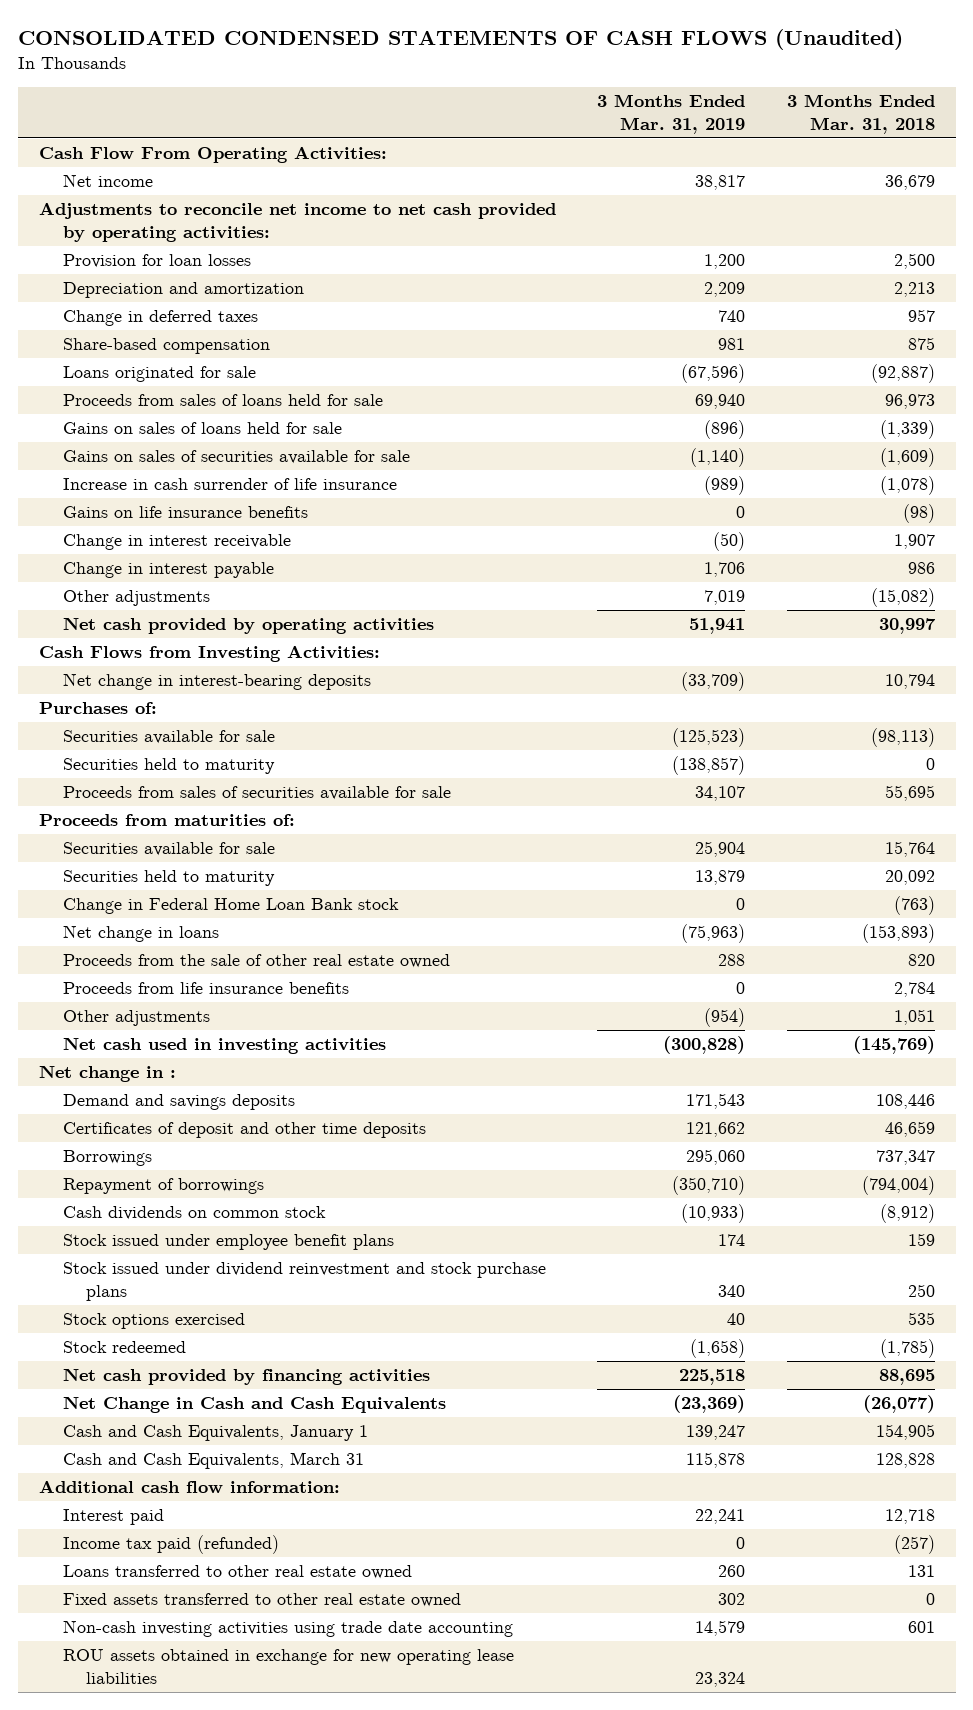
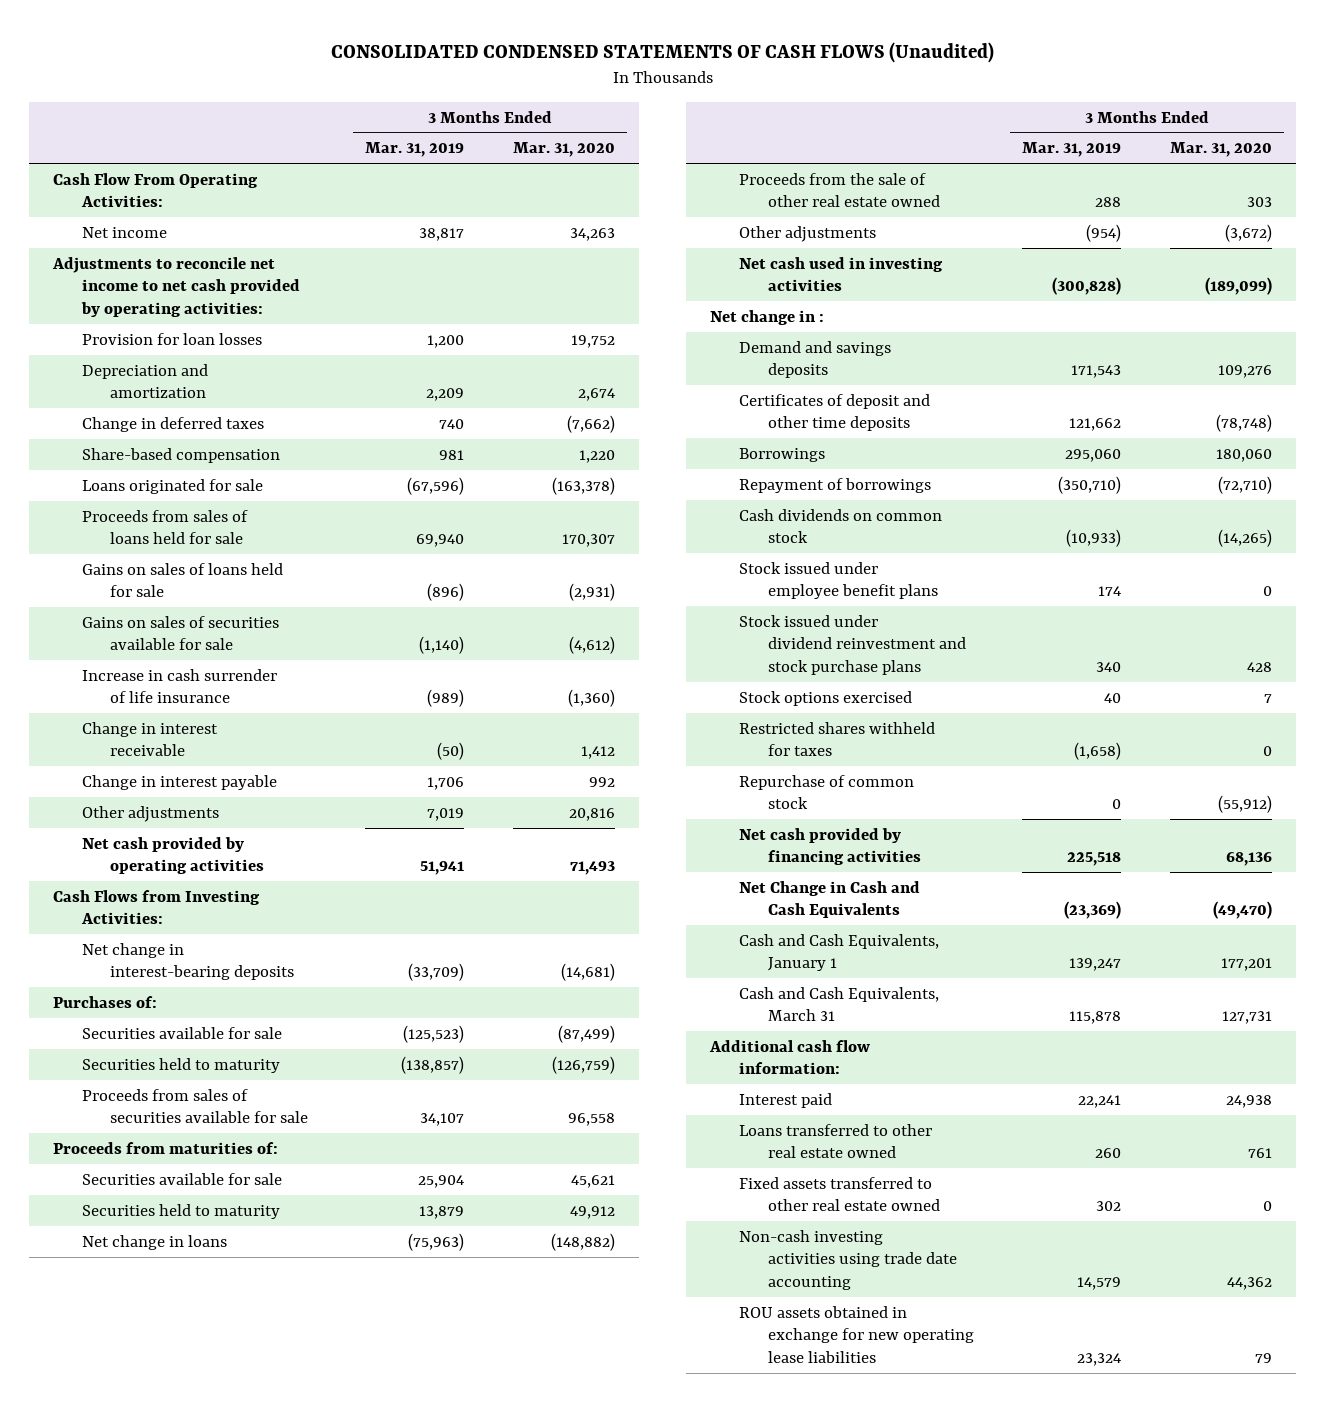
[786,93,935,134] 3 Months Ended Mar. 31, 2018 -> none
none -> [512,142,615,158] Mar. 31, 2020
[62,505,308,518] Gains on life insurance benefits -> none
[62,897,399,914] Change in Federal Home Loan Bank stock -> none
[62,981,349,994] Proceeds from life insurance benefits -> none
none -> [739,721,936,757] Restricted shares withheld for taxes
[62,1340,186,1353] Stock redeemed -> [739,774,915,810] Repurchase of common stock
[690,1338,746,1358] (1,658) -> [1112,799,1122,810] 0
[62,1534,279,1554] Income tax paid (refunded) -> none

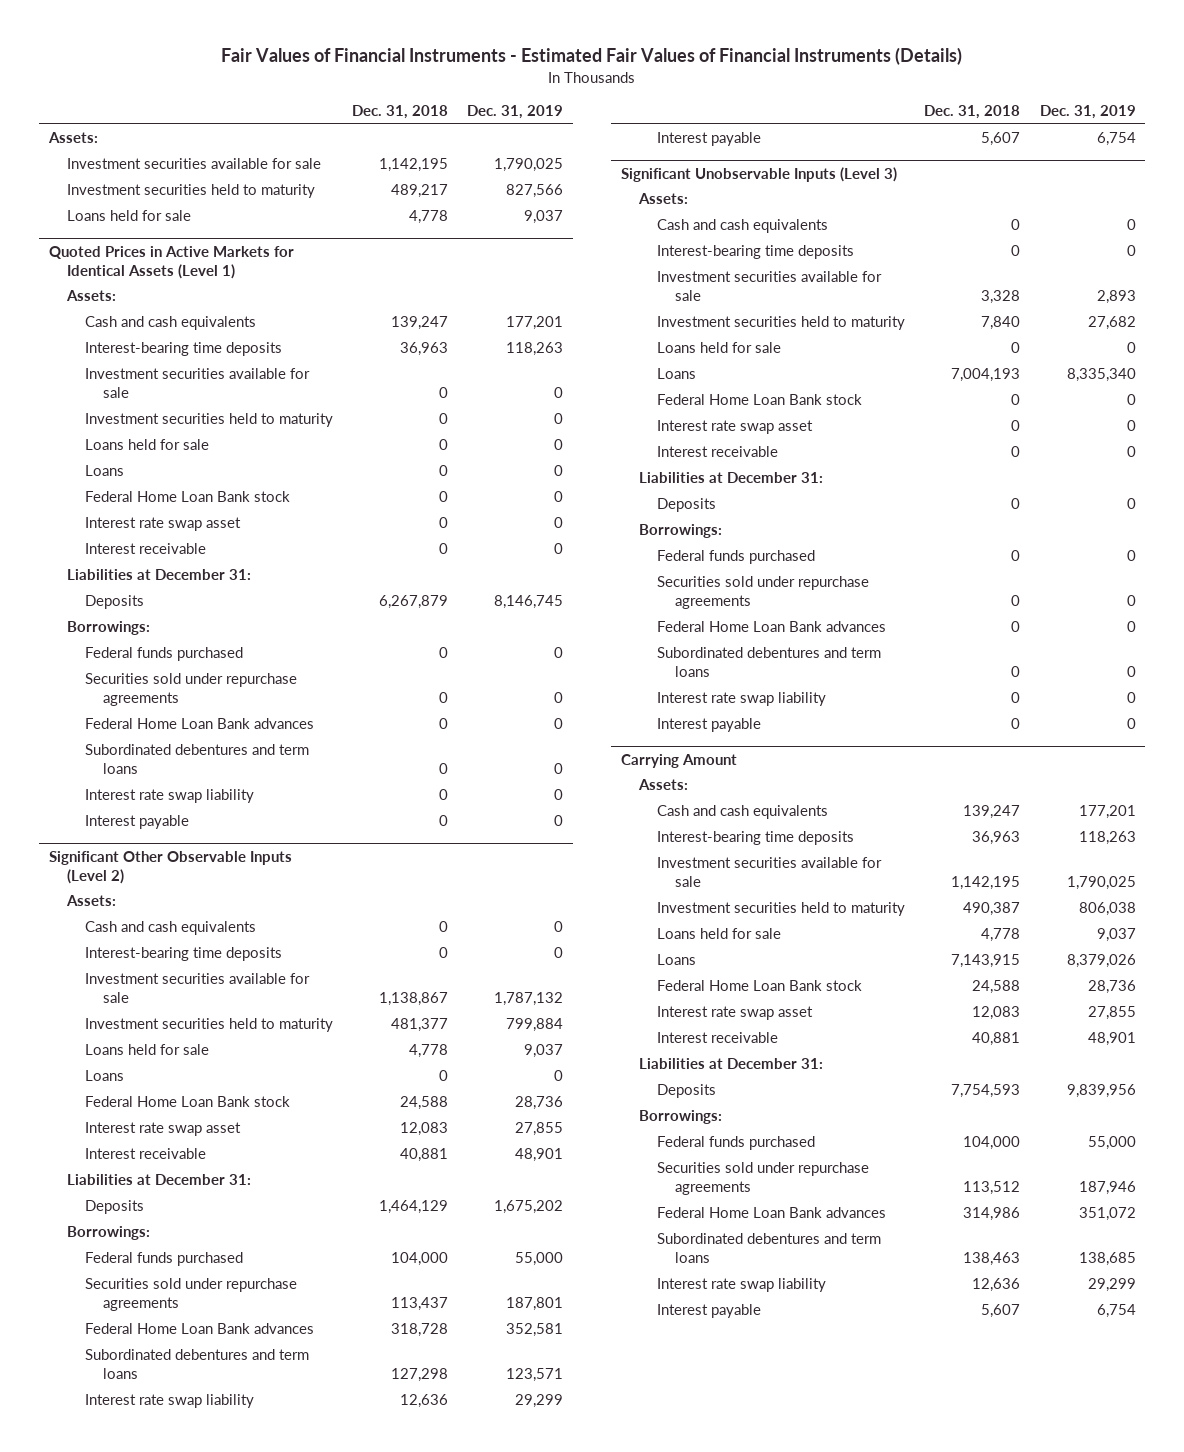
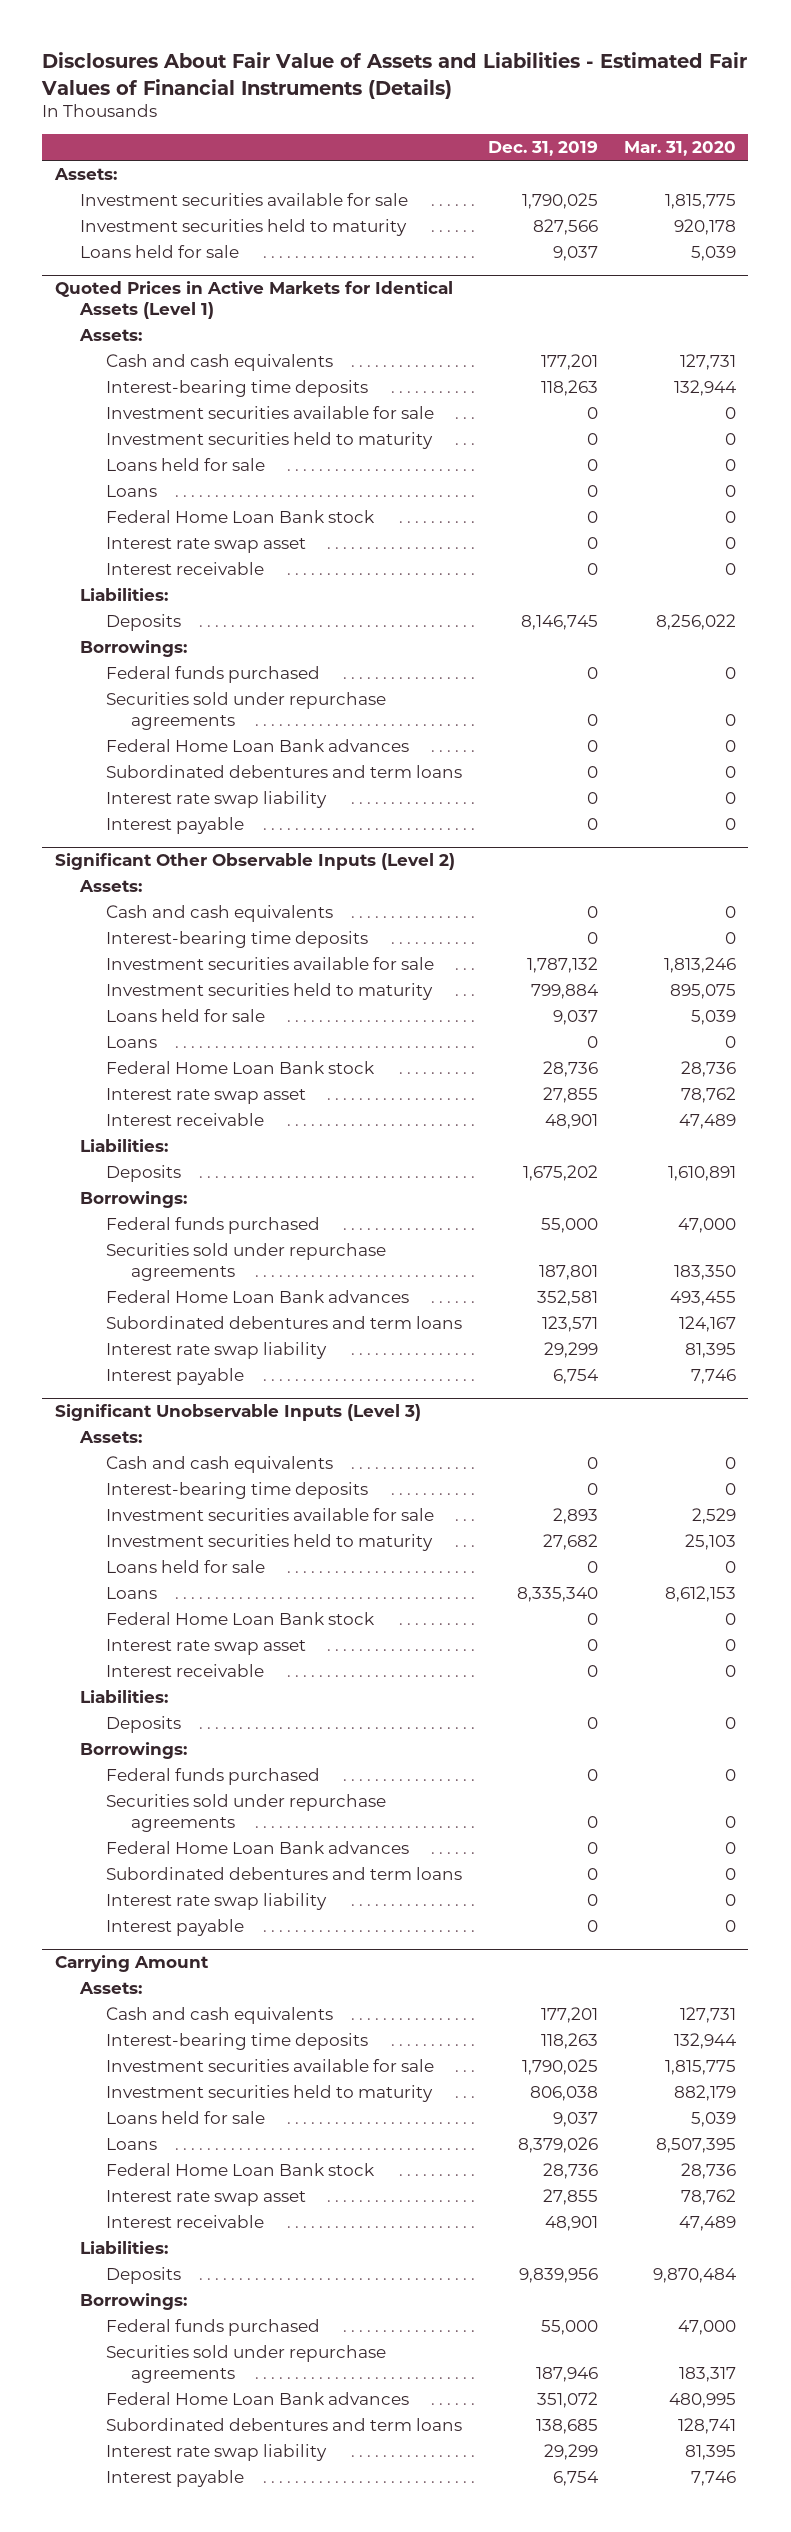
[221,47,963,66] Fair Values of Financial Instruments - Estimated Fair Values of Financial Instruments (Details) -> [41,52,748,99] Disclosures About Fair Value of Assets and Liabilities - Estimated Fair Values of Financial Instruments (Details)
[351,105,448,120] Dec. 31, 2018 -> none
none -> [623,141,736,157] Mar. 31, 2020
[66,569,251,581] Liabilities at December 31: -> [80,587,169,601] Liabilities:
[66,1174,251,1186] Liabilities at December 31: -> [80,1138,169,1152] Liabilities:
[638,472,823,484] Liabilities at December 31: -> [80,1689,169,1703] Liabilities:
[638,1058,823,1070] Liabilities at December 31: -> [80,2240,169,2254] Liabilities:

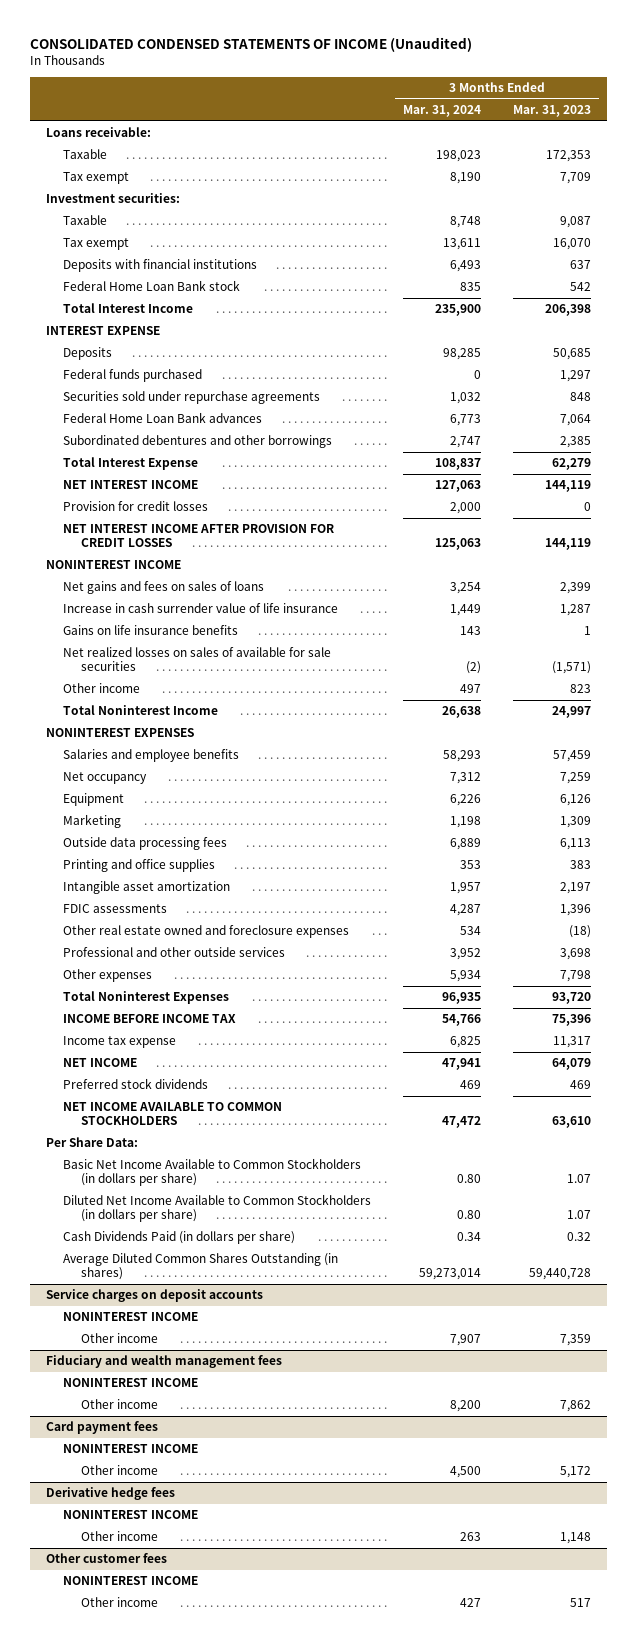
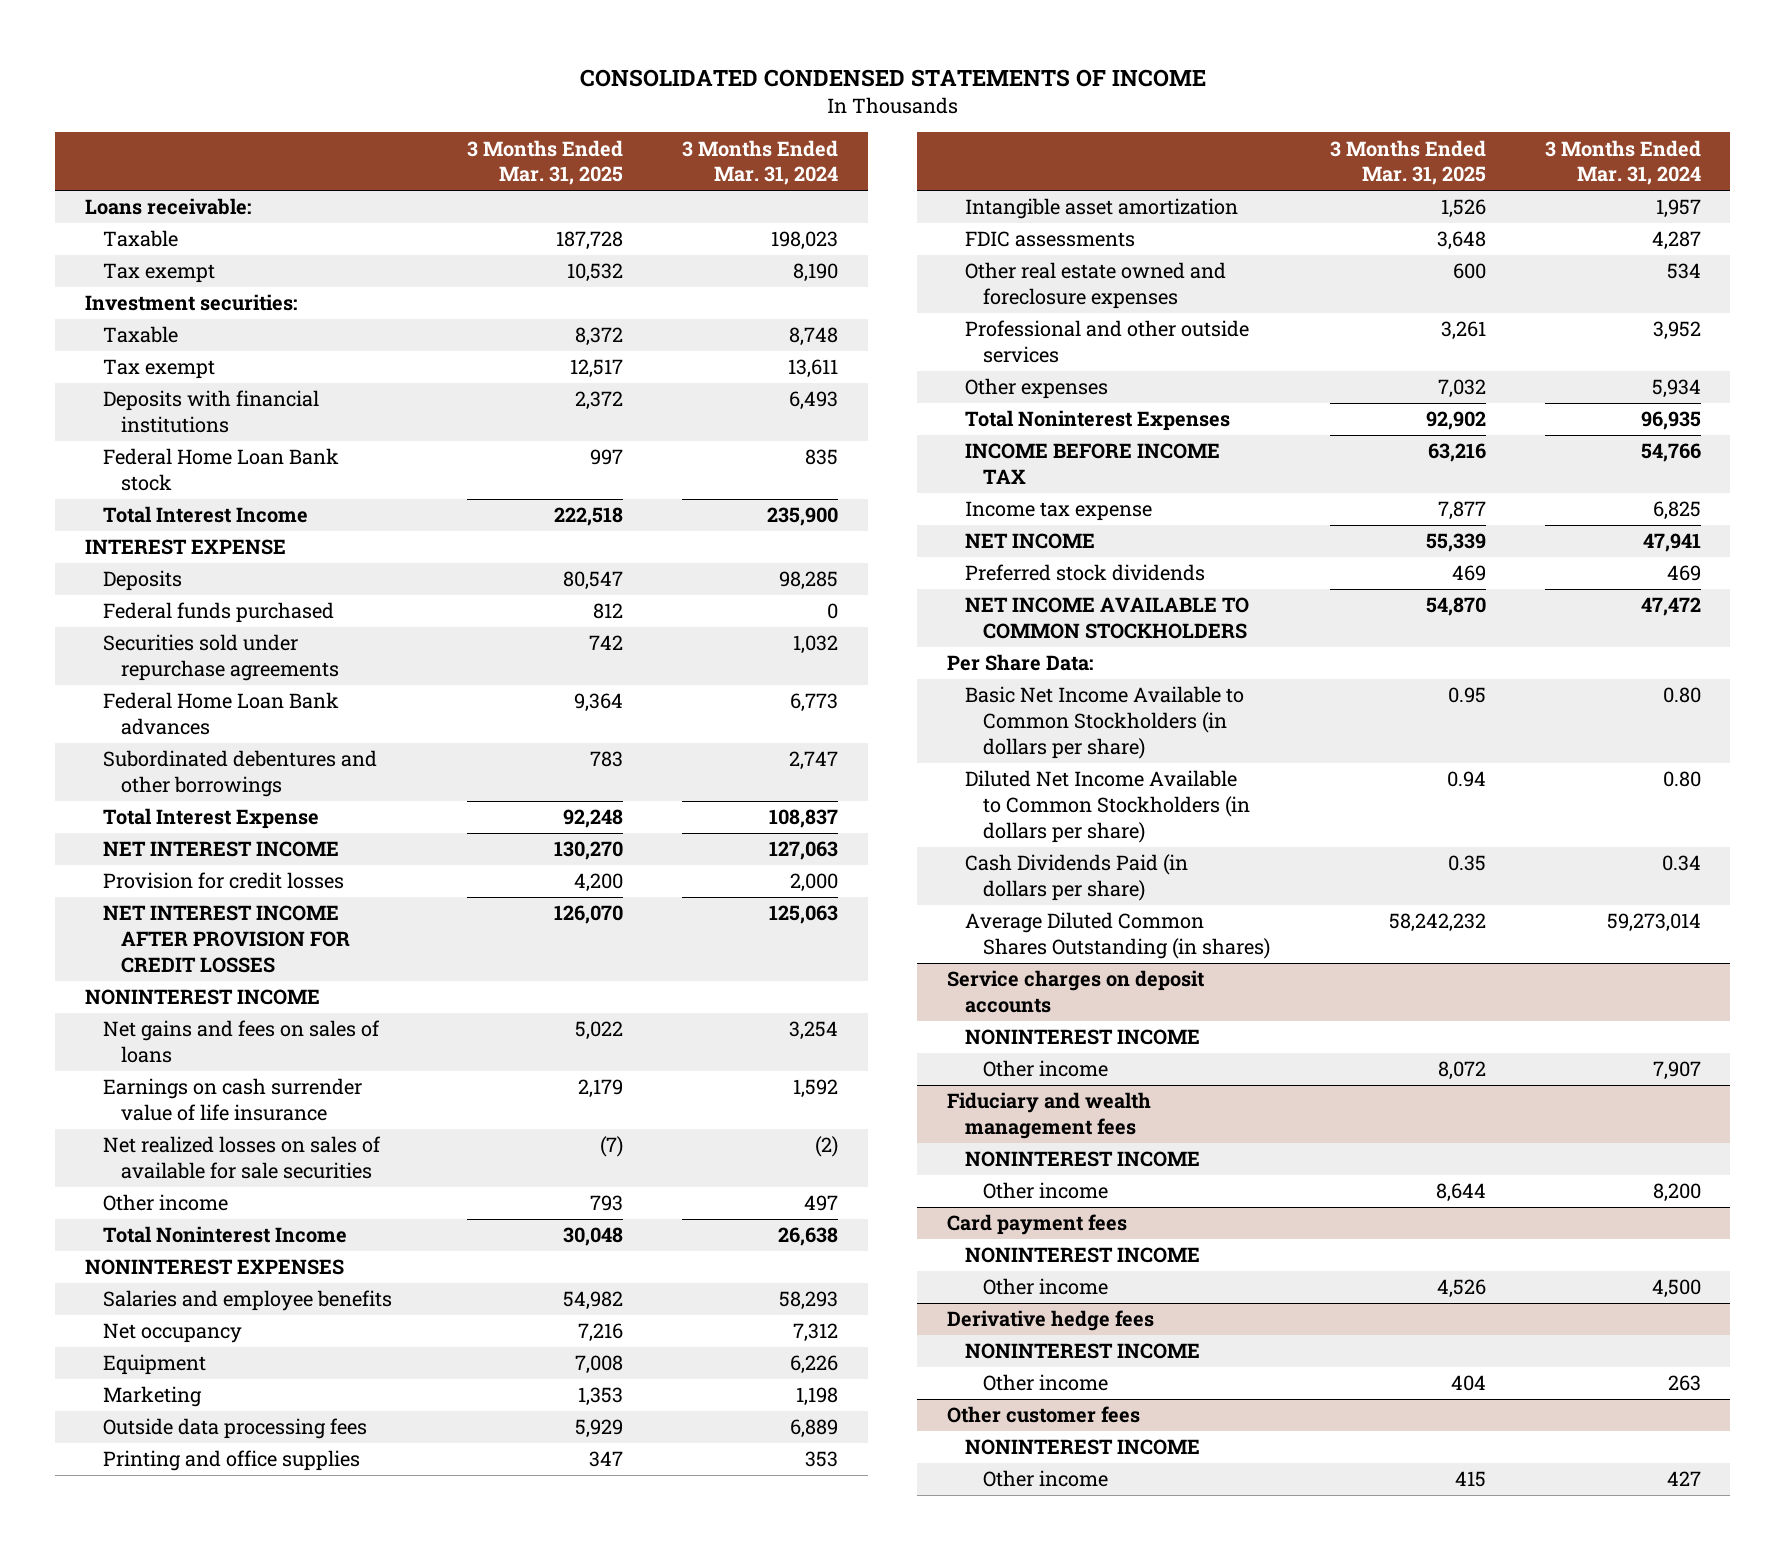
[30,36,473,52] CONSOLIDATED CONDENSED STATEMENTS OF INCOME (Unaudited) -> [579,68,1206,87] CONSOLIDATED CONDENSED STATEMENTS OF INCOME
[512,105,591,118] Mar. 31, 2023 -> none
none -> [467,139,624,186] 3 Months Ended Mar. 31, 2025
[63,625,239,636] Gains on life insurance benefits -> none
[63,603,339,614] Increase in cash surrender value of life insurance -> [103,1078,363,1121] Earnings on cash surrender value of life insurance
[450,604,482,617] 1,449 -> [793,1079,839,1099] 1,592

